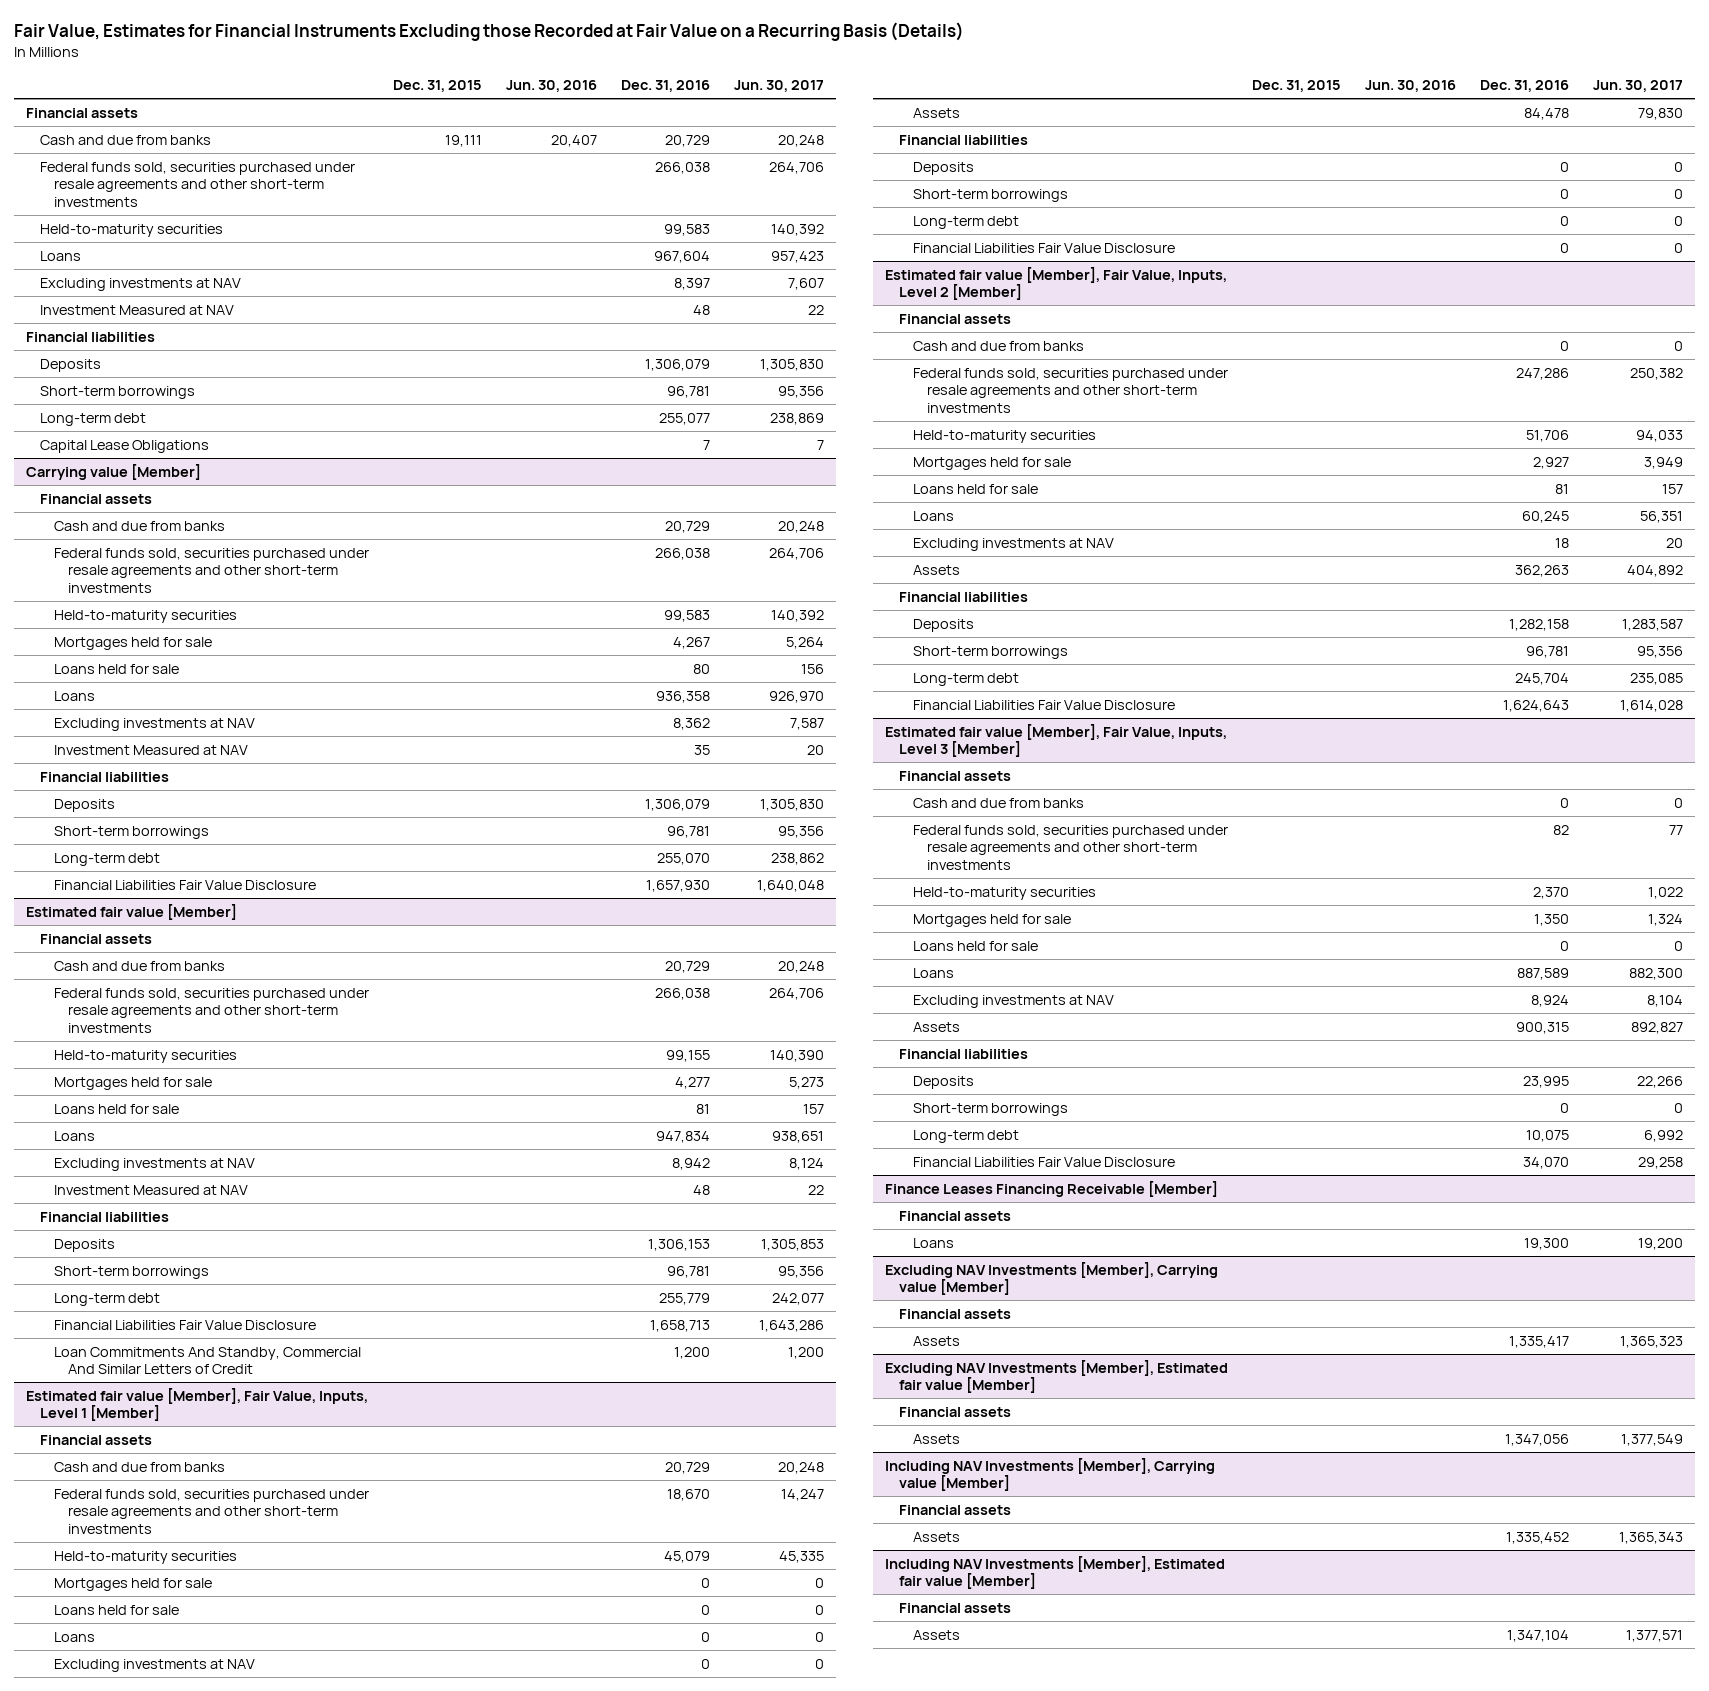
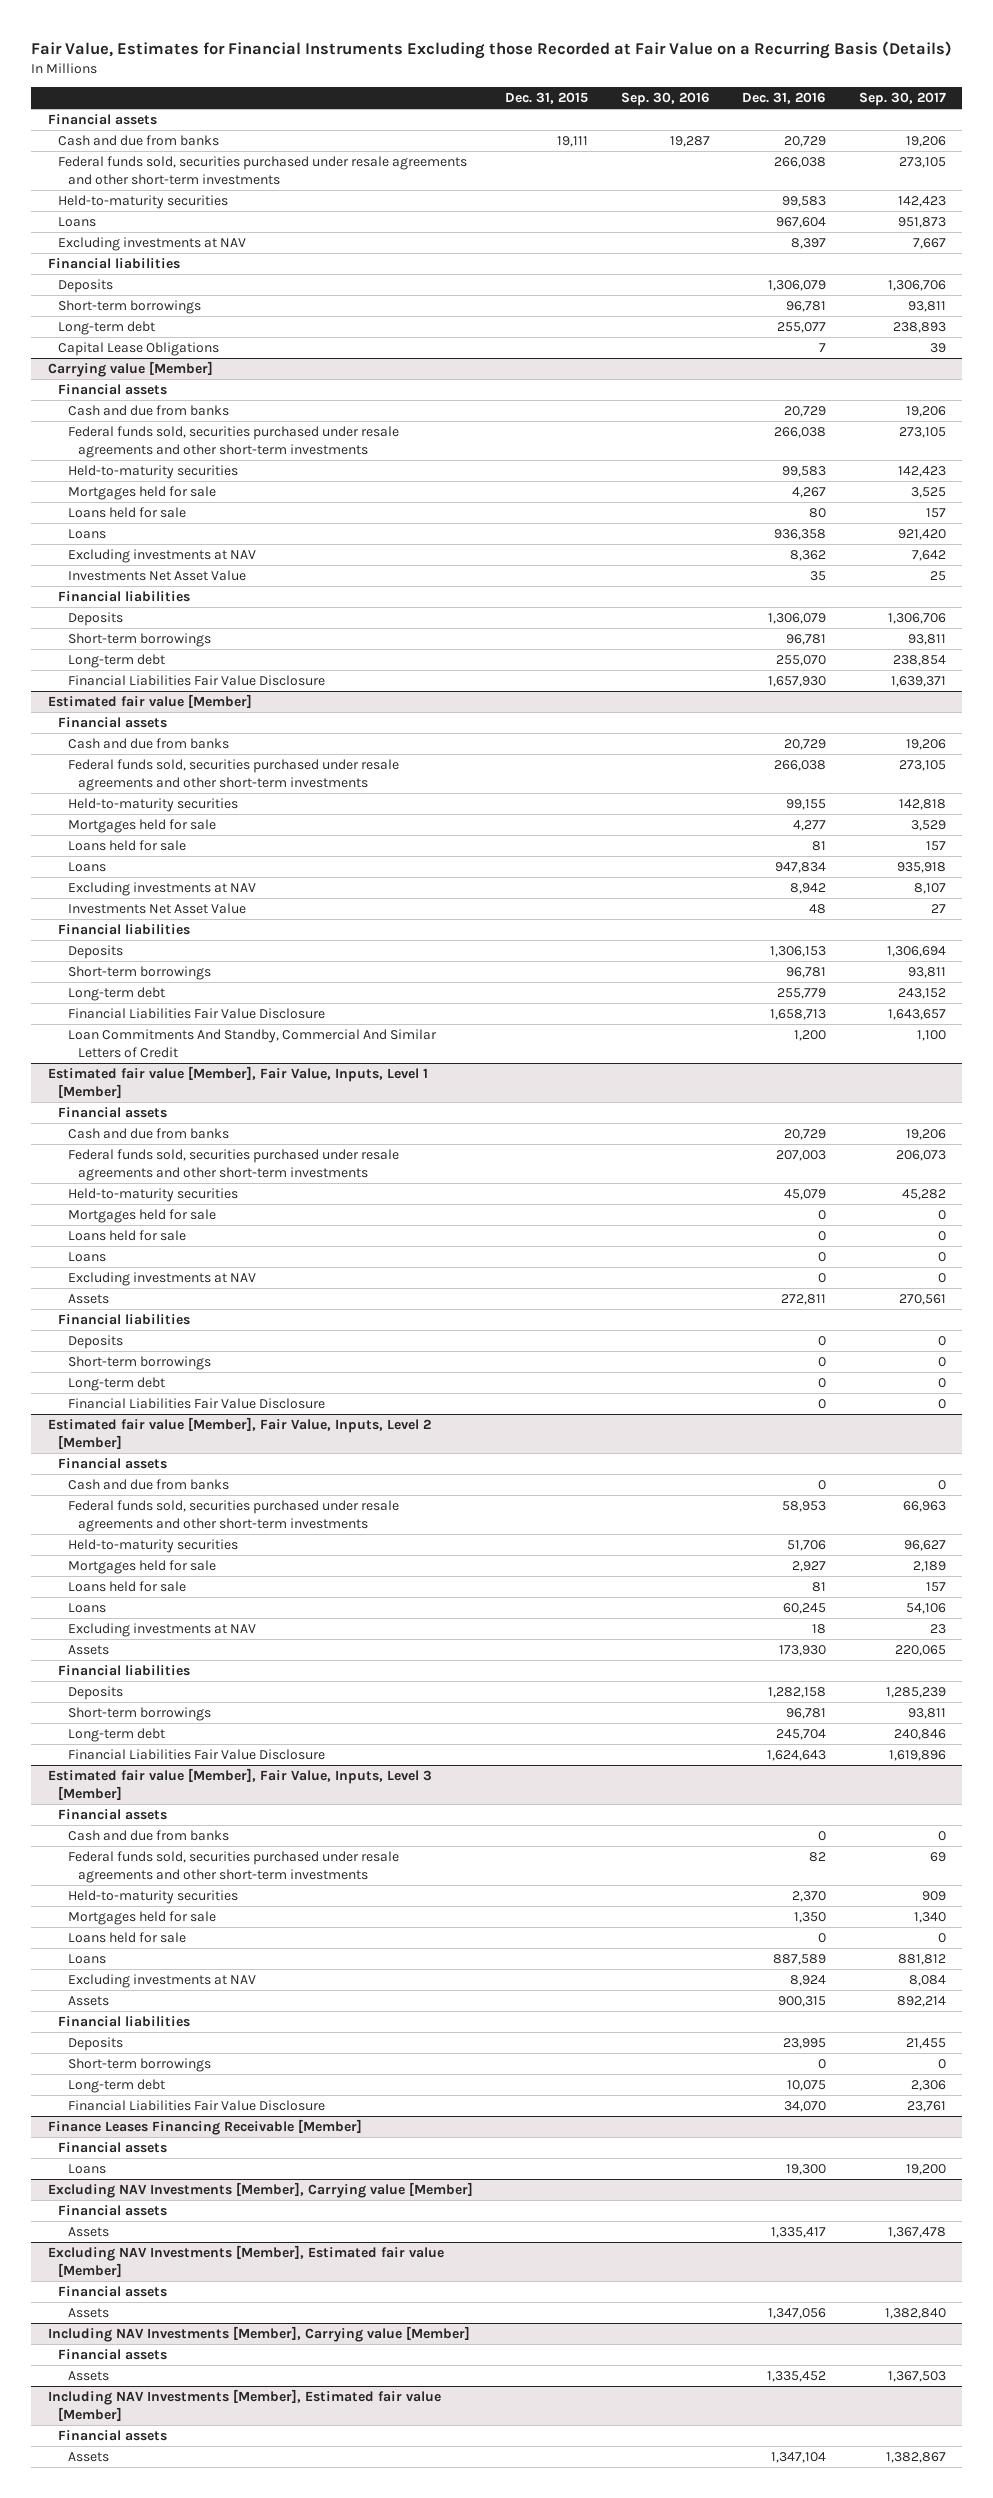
[506,80,598,93] Jun. 30, 2016 -> none
[734,80,825,93] Jun. 30, 2017 -> none
none -> [620,92,710,107] Sep. 30, 2016
none -> [858,92,946,107] Sep. 30, 2017
[40,304,235,315] Investment Measured at NAV -> none
[54,744,249,755] Investment Measured at NAV -> none
none -> [67,570,246,582] Investments Net Asset Value
[54,1184,249,1195] Investment Measured at NAV -> none
none -> [67,903,246,915] Investments Net Asset Value
[667,1488,711,1501] 18,670 -> [776,1150,827,1162] 207,003
[1523,107,1569,120] 84,478 -> [781,1294,827,1306] 272,811
[1515,367,1569,380] 247,286 -> [782,1501,827,1513] 58,953
[1514,564,1569,577] 362,263 -> [779,1645,827,1657] 173,930

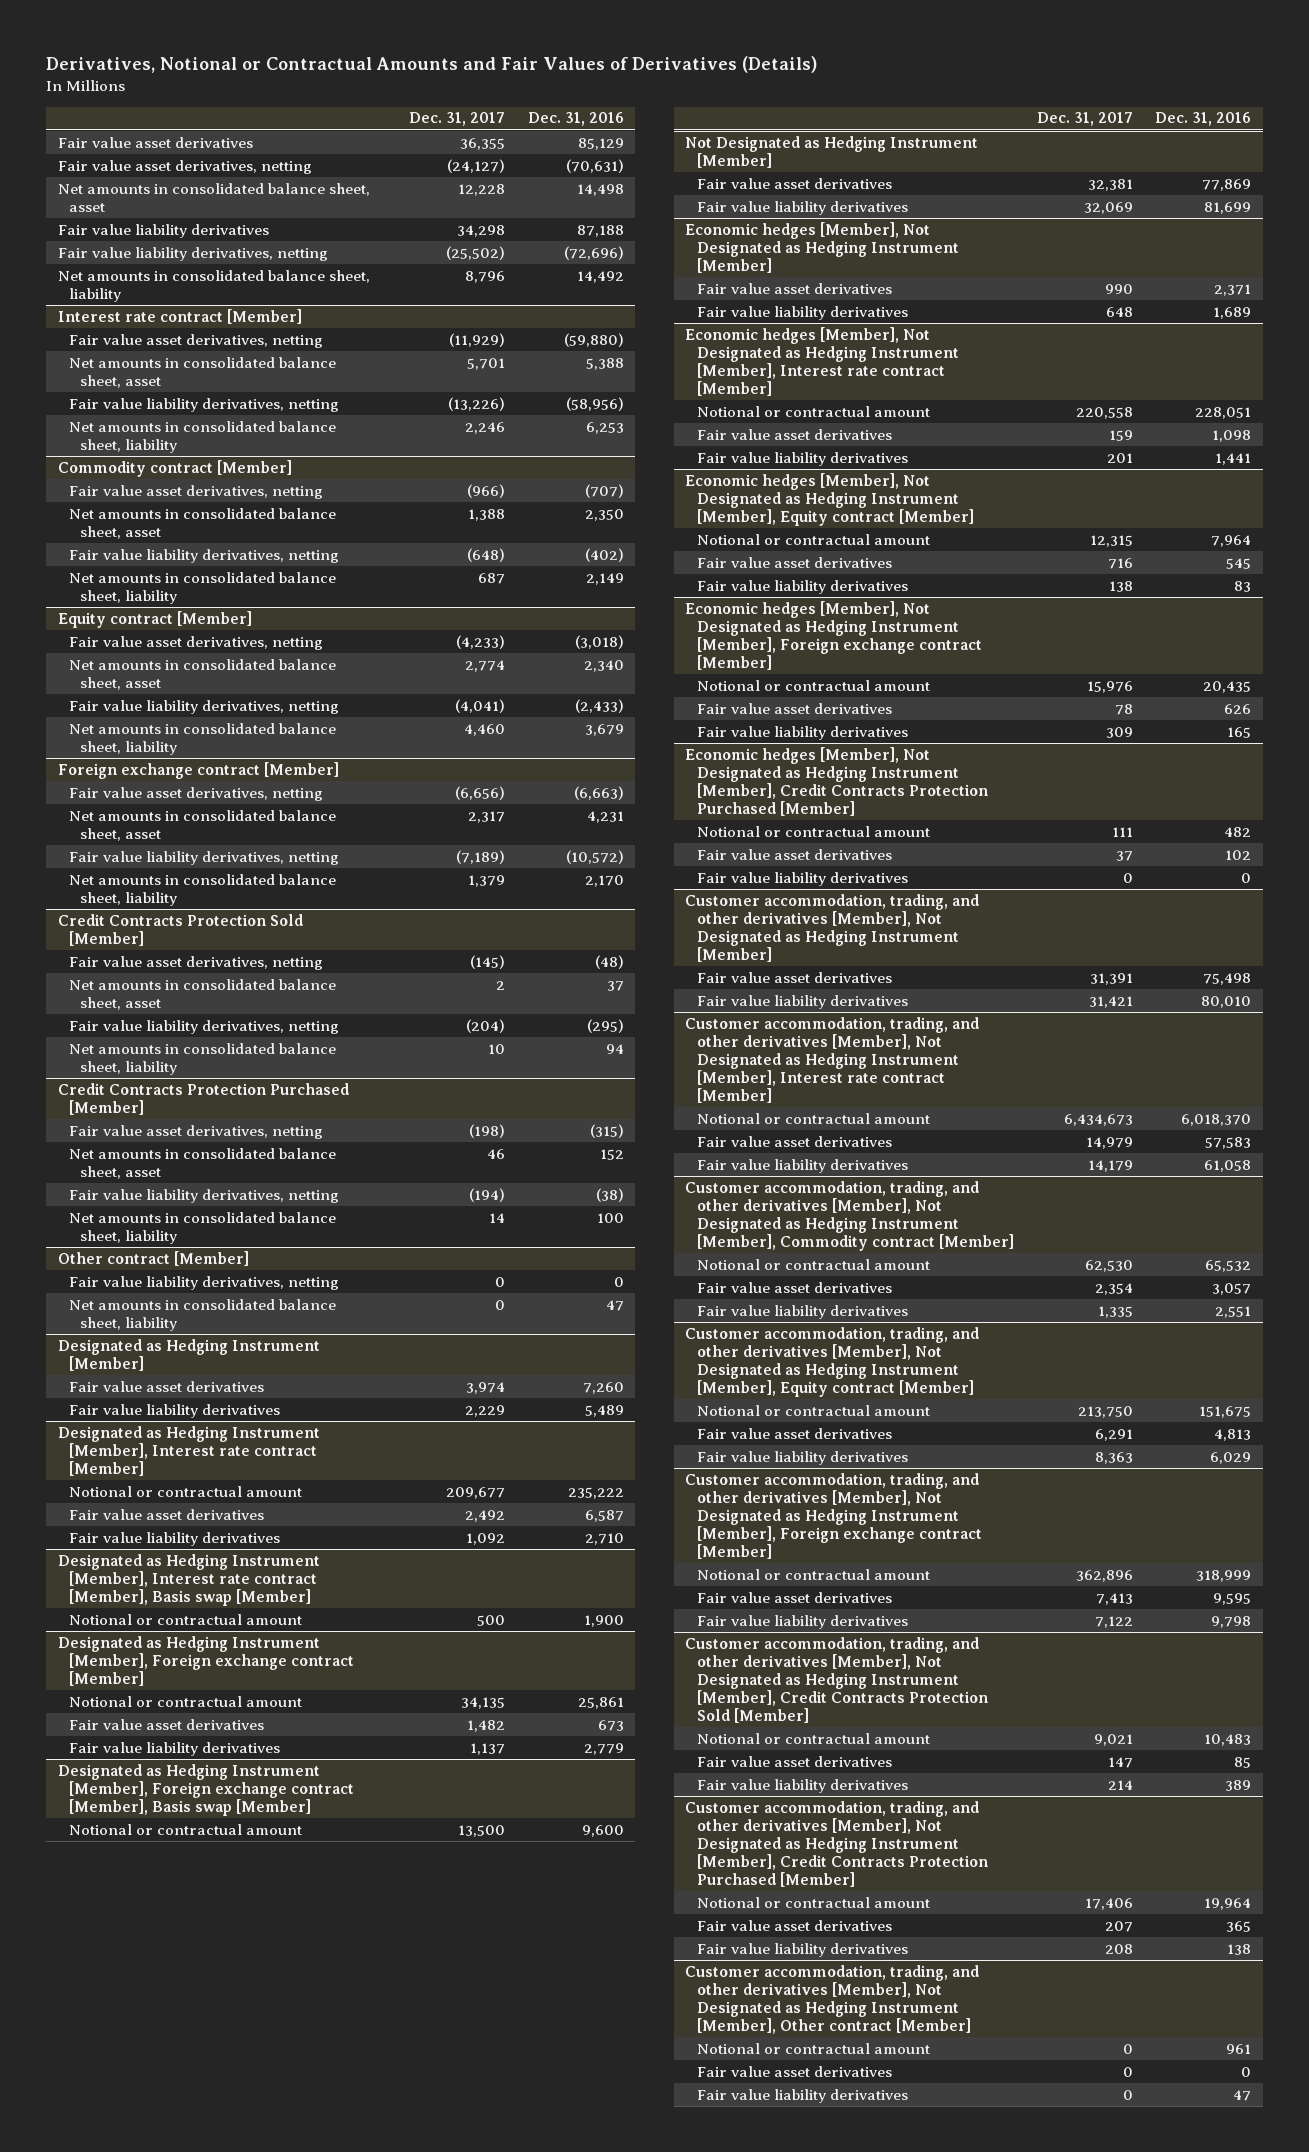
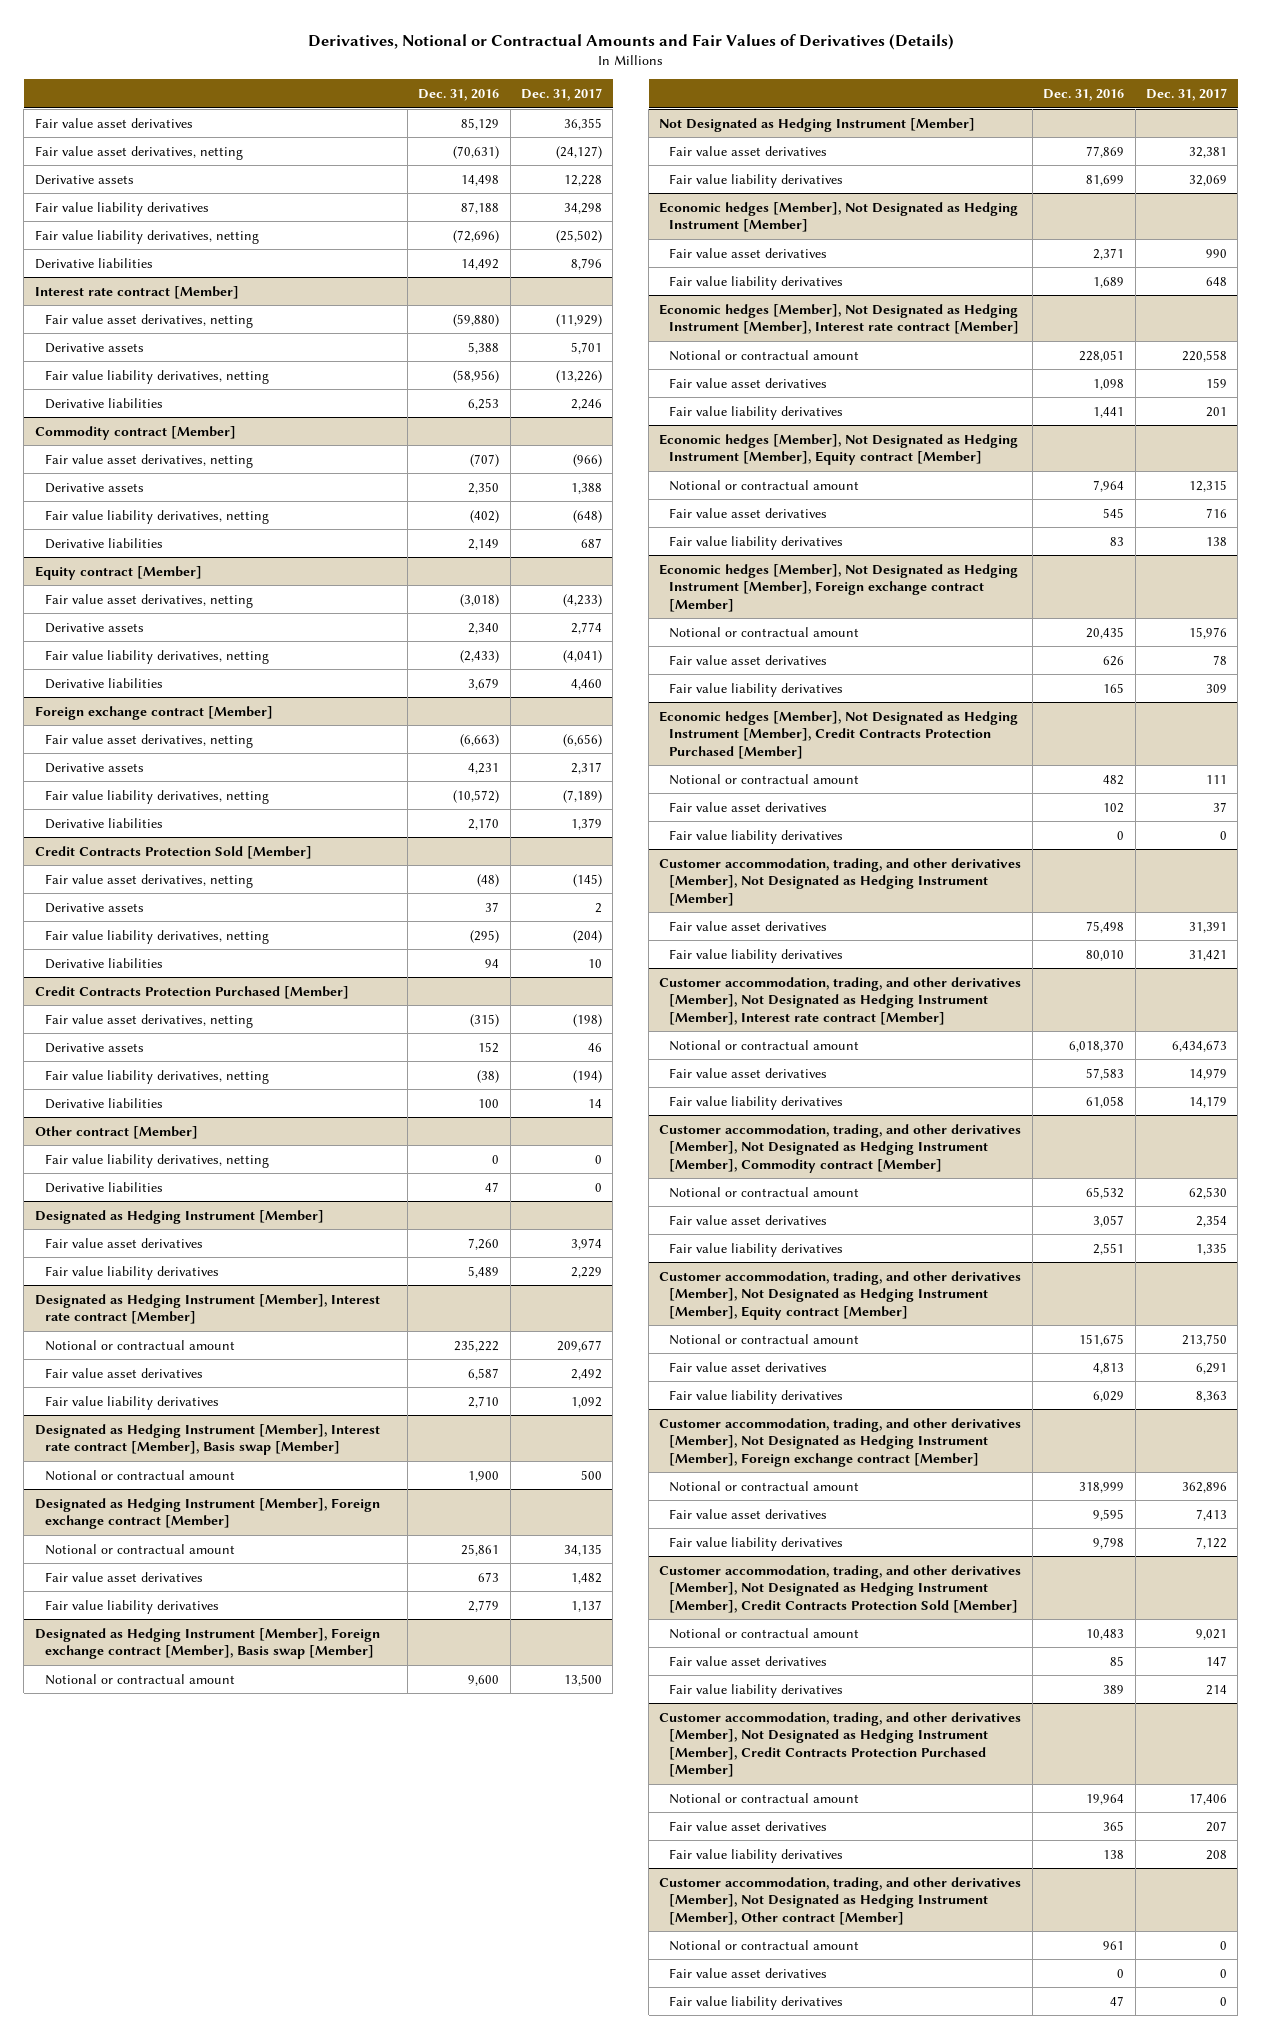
[57,182,370,212] Net amounts in consolidated balance sheet, asset -> [34,174,134,185] Derivative assets
[57,269,370,302] Net amounts in consolidated balance sheet, liability -> [34,257,153,269] Derivative liabilities
[69,356,337,388] Net amounts in consolidated balance sheet, asset -> [44,342,144,353] Derivative assets
[69,420,337,453] Net amounts in consolidated balance sheet, liability -> [44,397,163,409] Derivative liabilities
[69,507,337,539] Net amounts in consolidated balance sheet, asset -> [44,482,144,493] Derivative assets
[69,571,337,604] Net amounts in consolidated balance sheet, liability -> [44,537,163,549] Derivative liabilities
[69,658,337,690] Net amounts in consolidated balance sheet, asset -> [44,622,144,633] Derivative assets
[69,722,337,755] Net amounts in consolidated balance sheet, liability -> [44,677,163,689] Derivative liabilities
[69,809,337,841] Net amounts in consolidated balance sheet, asset -> [44,762,144,773] Derivative assets
[69,873,337,906] Net amounts in consolidated balance sheet, liability -> [44,817,163,829] Derivative liabilities
[69,978,337,1010] Net amounts in consolidated balance sheet, asset -> [44,902,144,913] Derivative assets
[69,1042,337,1075] Net amounts in consolidated balance sheet, liability -> [44,957,163,969] Derivative liabilities
[69,1147,337,1179] Net amounts in consolidated balance sheet, asset -> [44,1042,144,1053] Derivative assets
[69,1211,337,1244] Net amounts in consolidated balance sheet, liability -> [44,1097,163,1109] Derivative liabilities
[69,1298,337,1331] Net amounts in consolidated balance sheet, liability -> [44,1181,163,1193] Derivative liabilities

